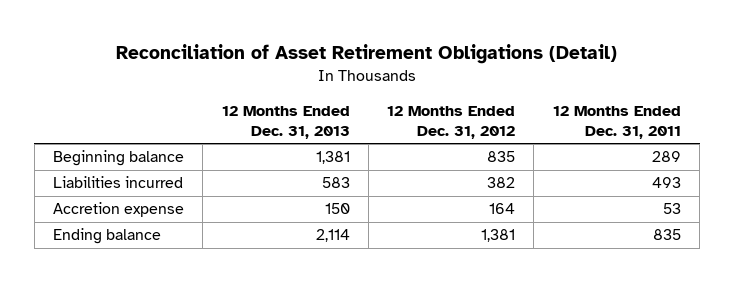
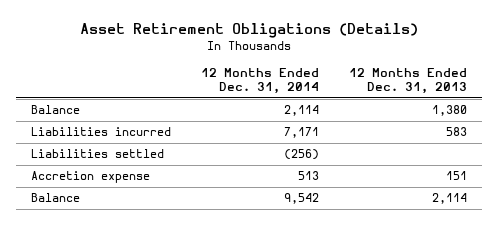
[115,44,617,65] Reconciliation of Asset Retirement Obligations (Detail) -> [79,22,418,38] Asset Retirement Obligations (Details)
[387,105,516,139] 12 Months Ended Dec. 31, 2012 -> none
[552,105,681,139] 12 Months Ended Dec. 31, 2011 -> none
none -> [200,67,319,95] 12 Months Ended Dec. 31, 2014
[53,150,185,167] Beginning balance -> [30,105,80,115] Balance
[315,151,350,165] 1,381 -> [431,105,467,117] 1,380
none -> [30,149,164,159] Liabilities settled
[324,203,350,215] 150 -> [445,171,467,181] 151
[53,228,162,245] Ending balance -> [30,193,80,203] Balance

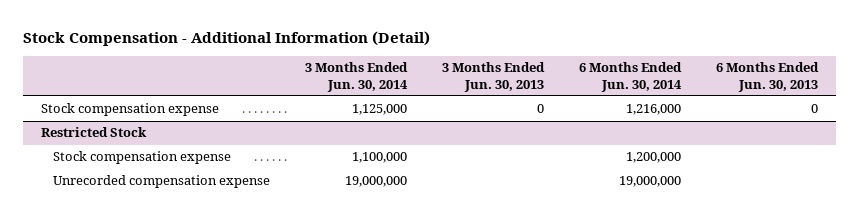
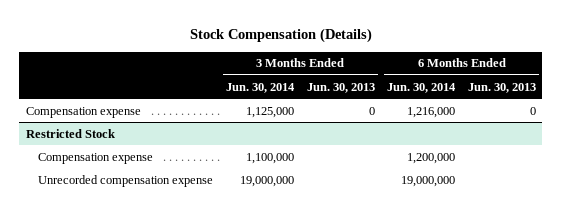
[23,31,431,47] Stock Compensation - Additional Information (Detail) -> [189,28,372,44] Stock Compensation (Details)
[40,103,219,117] Stock compensation expense -> [25,106,141,118] Compensation expense
[52,151,231,165] Stock compensation expense -> [38,152,154,164] Compensation expense

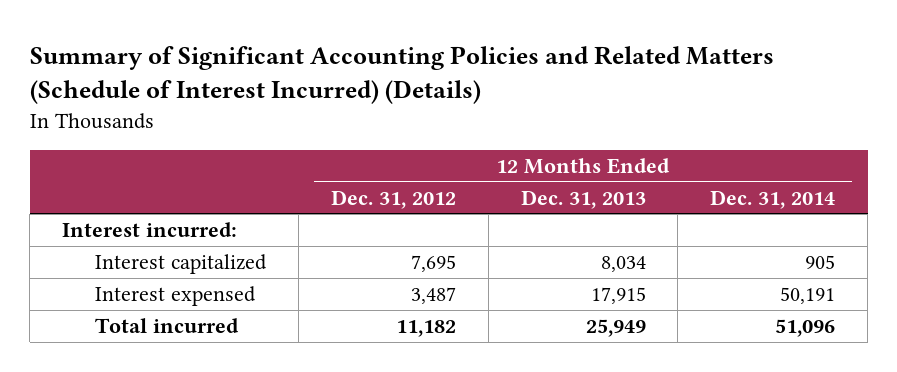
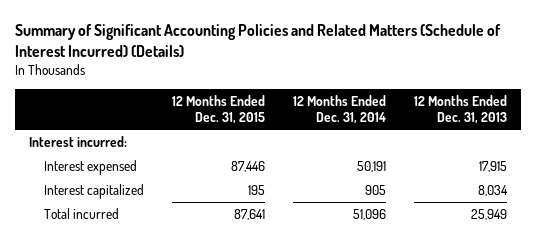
[330,189,456,209] Dec. 31, 2012 -> none
none -> [171,94,265,125] 12 Months Ended Dec. 31, 2015
[94,253,267,274] Interest capitalized -> [43,184,144,200] Interest capitalized

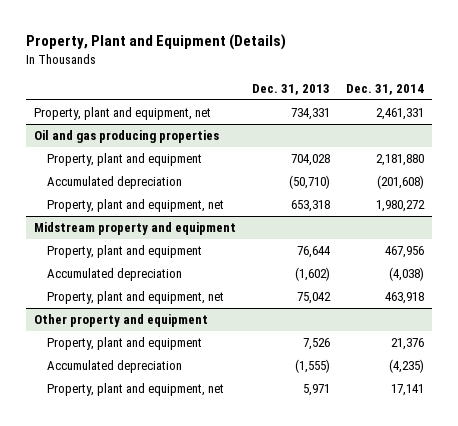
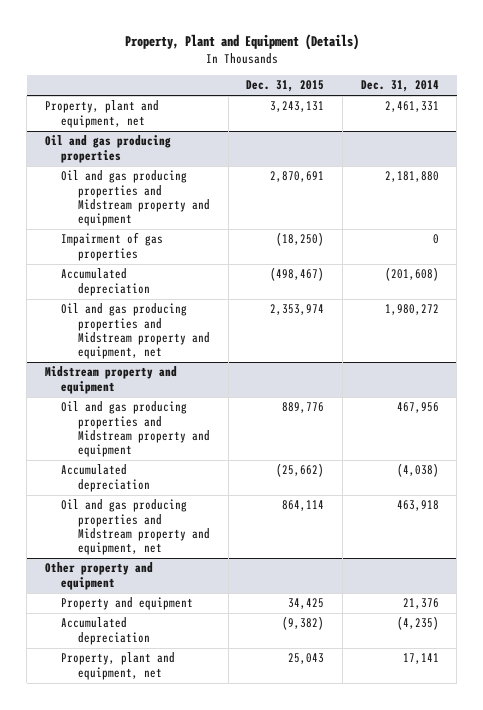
[252,84,331,96] Dec. 31, 2013 -> none
none -> [246,80,325,93] Dec. 31, 2015
[47,153,203,167] Property, plant and equipment -> [61,170,211,227] Oil and gas producing properties and Midstream property and equipment
none -> [61,232,164,261] Impairment of gas properties
[47,199,225,213] Property, plant and equipment, net -> [61,303,211,360] Oil and gas producing properties and Midstream property and equipment, net
[47,245,203,259] Property, plant and equipment -> [61,401,211,458] Oil and gas producing properties and Midstream property and equipment
[47,291,225,305] Property, plant and equipment, net -> [61,499,211,556] Oil and gas producing properties and Midstream property and equipment, net
[47,337,203,351] Property, plant and equipment -> [61,597,194,611] Property and equipment

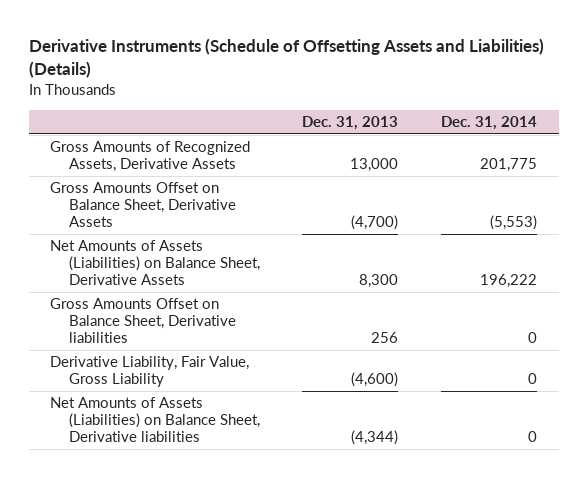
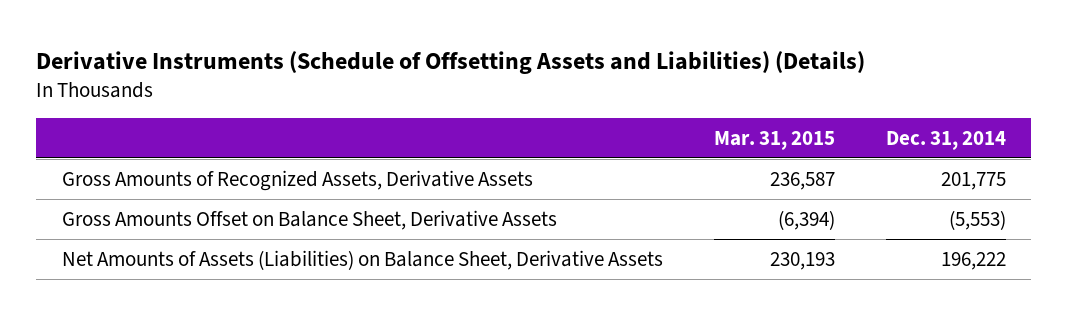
[302,116,399,131] Dec. 31, 2013 -> none
none -> [713,130,835,150] Mar. 31, 2015
[50,298,236,344] Gross Amounts Offset on Balance Sheet, Derivative liabilities -> none
[50,356,250,388] Derivative Liability, Fair Value, Gross Liability -> none
[50,397,260,443] Net Amounts of Assets (Liabilities) on Balance Sheet, Derivative liabilities -> none

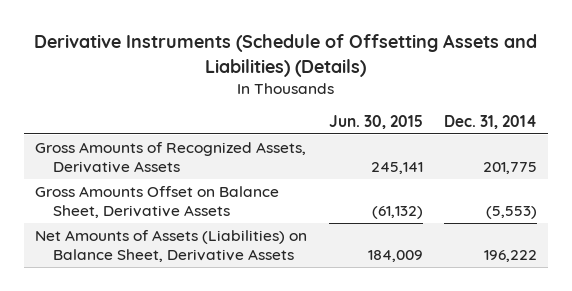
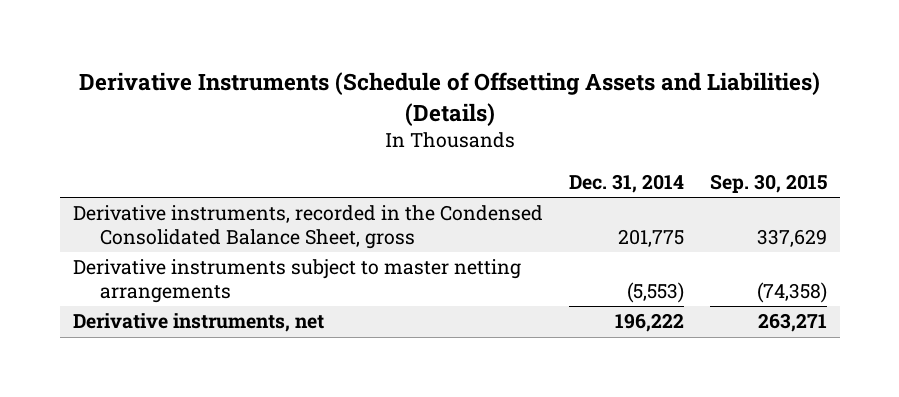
[328,115,423,130] Jun. 30, 2015 -> none
none -> [709,174,827,194] Sep. 30, 2015
[34,141,306,174] Gross Amounts of Recognized Assets, Derivative Assets -> [72,205,543,250] Derivative instruments, recorded in the Condensed Consolidated Balance Sheet, gross
[34,185,279,219] Gross Amounts Offset on Balance Sheet, Derivative Assets -> [72,259,521,304] Derivative instruments subject to master netting arrangements
[34,229,307,263] Net Amounts of Assets (Liabilities) on Balance Sheet, Derivative Assets -> [72,313,324,333] Derivative instruments, net

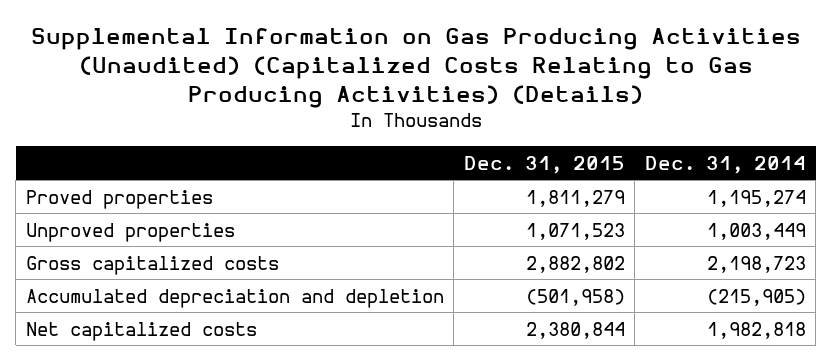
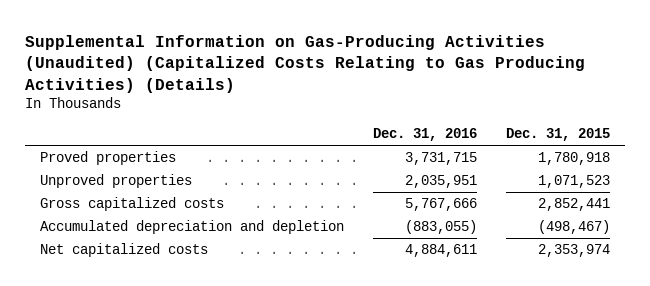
[30,28,801,109] Supplemental Information on Gas Producing Activities (Unaudited) (Capitalized Costs Relating to Gas Producing Activities) (Details) -> [25,34,586,93] Supplemental Information on Gas-Producing Activities (Unaudited) (Capitalized Costs Relating to Gas Producing Activities) (Details)
[644,155,806,174] Dec. 31, 2014 -> none
none -> [372,128,477,142] Dec. 31, 2016
[525,189,625,207] 1,811,279 -> [538,152,611,166] 1,780,918
[525,255,625,273] 2,882,802 -> [538,198,611,212] 2,852,441
[525,288,625,306] (501,958) -> [538,220,611,235] (498,467)
[525,321,625,339] 2,380,844 -> [538,244,611,258] 2,353,974

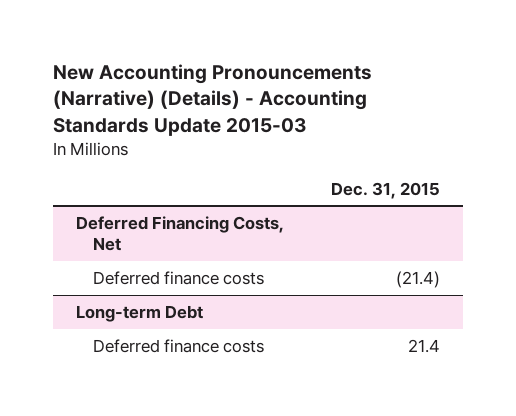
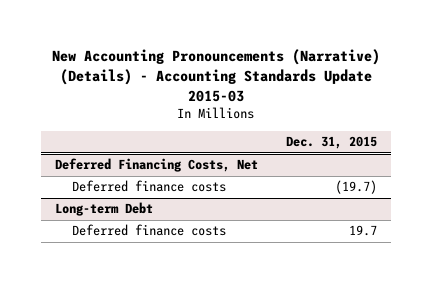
[395,270,440,288] (21.4) -> [335,180,378,195] (19.7)
[407,338,440,353] 21.4 -> [349,225,378,237] 19.7

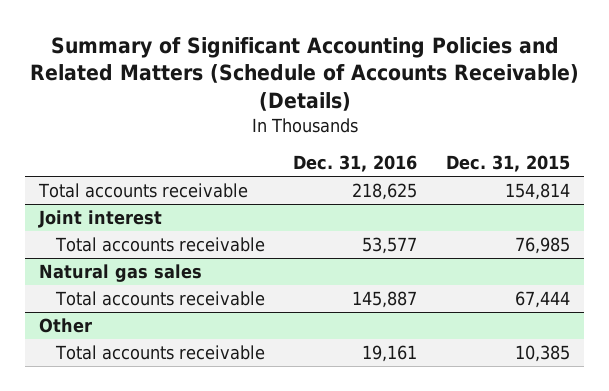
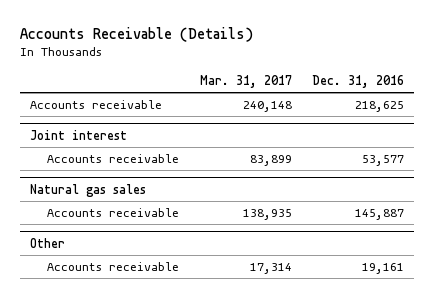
[29,36,579,111] Summary of Significant Accounting Policies and Related Matters (Schedule of Accounts Receivable) (Details) -> [19,27,253,43] Accounts Receivable (Details)
[445,155,570,173] Dec. 31, 2015 -> none
none -> [199,74,292,88] Mar. 31, 2017
[38,182,249,198] Total accounts receivable -> [29,99,162,109] Accounts receivable
[55,236,266,252] Total accounts receivable -> [47,153,180,163] Accounts receivable
[55,290,266,306] Total accounts receivable -> [47,207,180,217] Accounts receivable
[55,344,266,360] Total accounts receivable -> [47,261,180,271] Accounts receivable

